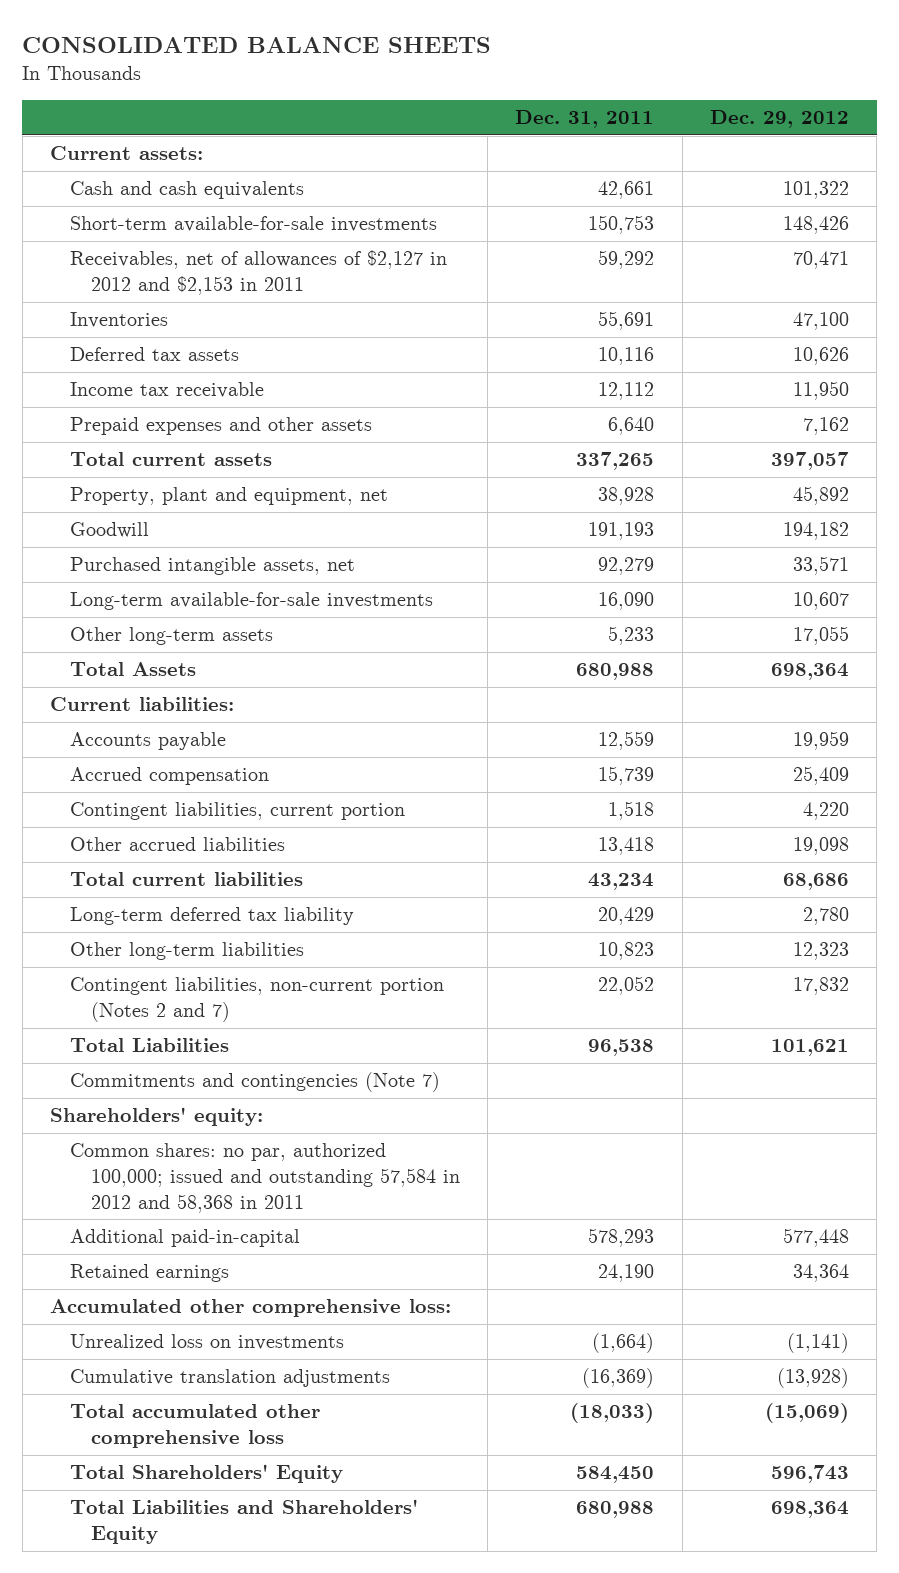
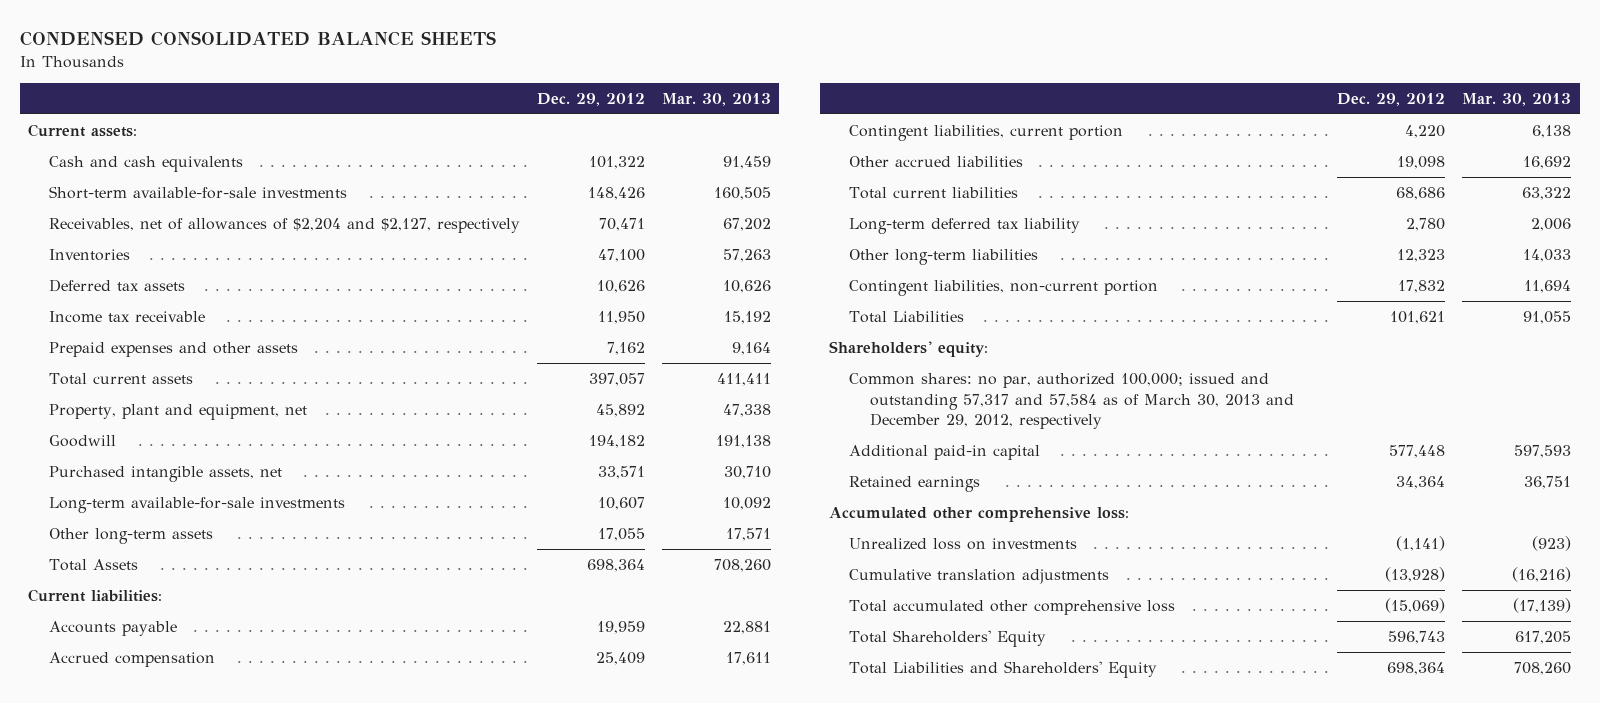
[22,37,492,54] CONSOLIDATED BALANCE SHEETS -> [19,30,496,46] CONDENSED CONSOLIDATED BALANCE SHEETS
[515,110,655,129] Dec. 31, 2011 -> none
none -> [661,92,771,106] Mar. 30, 2013
[70,250,448,296] Receivables, net of allowances of $2,127 in 2012 and $2,153 in 2011 -> [48,218,520,234] Receivables, net of allowances of $2,204 and $2,127, respectively
[70,977,445,1023] Contingent liabilities, non-current portion (Notes 2 and 7) -> [849,280,1159,297] Contingent liabilities, non-current portion
[70,1072,441,1093] Commitments and contingencies (Note 7) -> none
[70,1143,460,1214] Common shares: no par, authorized 100,000; issued and outstanding 57,584 in 2012 and 58,368 in 2011 -> [849,373,1295,430] Common shares: no par, authorized 100,000; issued and outstanding 57,317 and 57,584 as of March 30, 2013 and December 29, 2012, respectively
[70,1229,301,1248] Additional paid-in-capital -> [849,445,1041,461] Additional paid-in capital

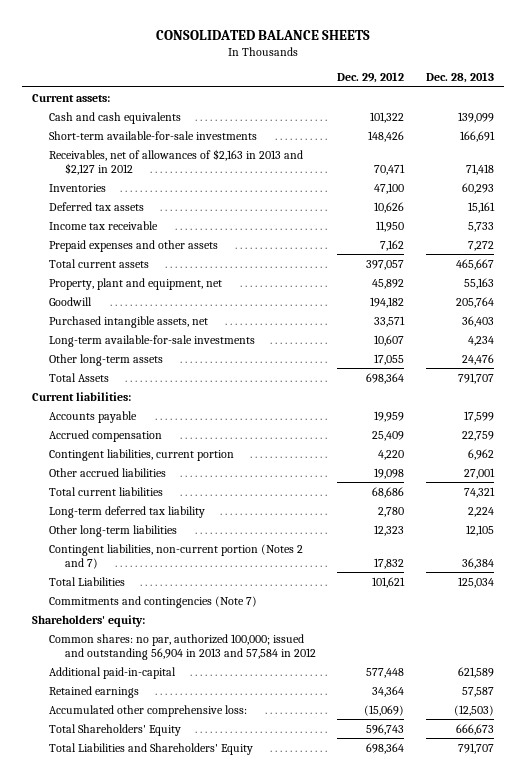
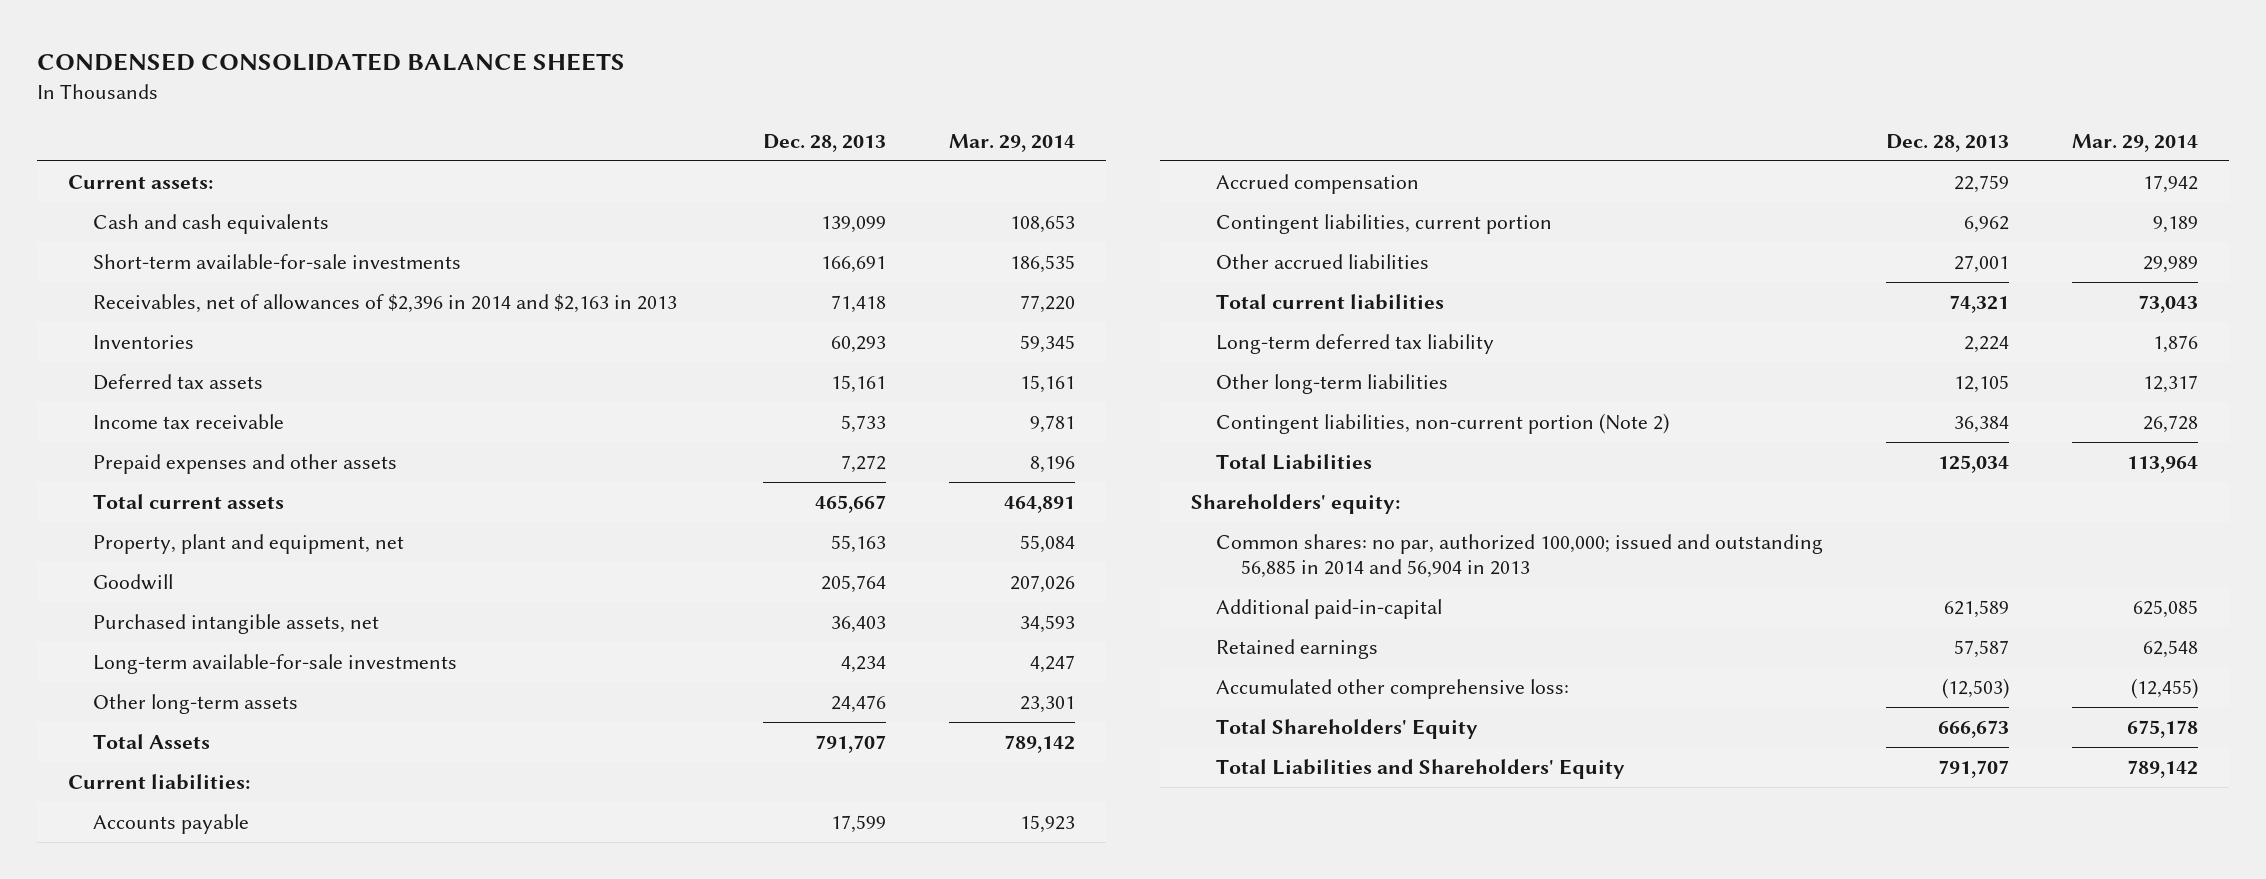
[156,29,371,40] CONSOLIDATED BALANCE SHEETS -> [36,53,625,72] CONDENSED CONSOLIDATED BALANCE SHEETS
[337,72,405,84] Dec. 29, 2012 -> none
none -> [948,133,1075,152] Mar. 29, 2014
[48,148,303,175] Receivables, net of allowances of $2,163 in 2013 and $2,127 in 2012 -> [92,293,677,313] Receivables, net of allowances of $2,396 in 2014 and $2,163 in 2013
[48,543,303,569] Contingent liabilities, non-current portion (Notes 2 and 7) -> [1215,412,1669,434] Contingent liabilities, non-current portion (Note 2)
[48,595,257,608] Commitments and contingencies (Note 7) -> none
[48,633,317,660] Common shares: no par, authorized 100,000; issued and outstanding 56,904 in 2013 and 57,584 in 2012 -> [1215,533,1823,578] Common shares: no par, authorized 100,000; issued and outstanding 56,885 in 2014 and 56,904 in 2013

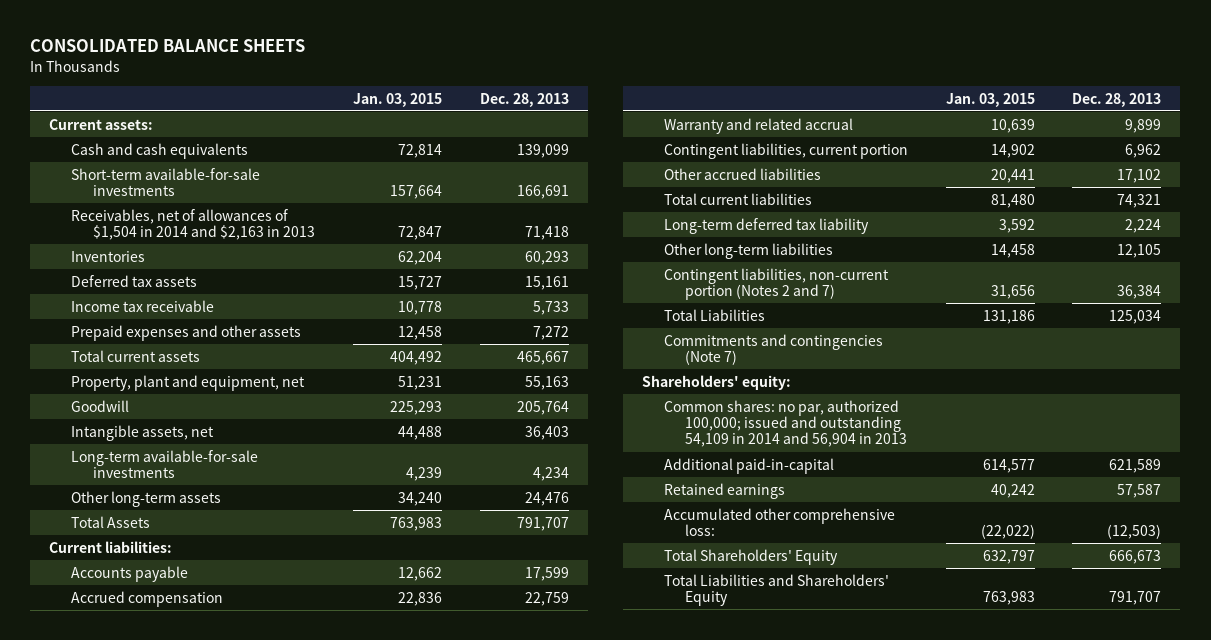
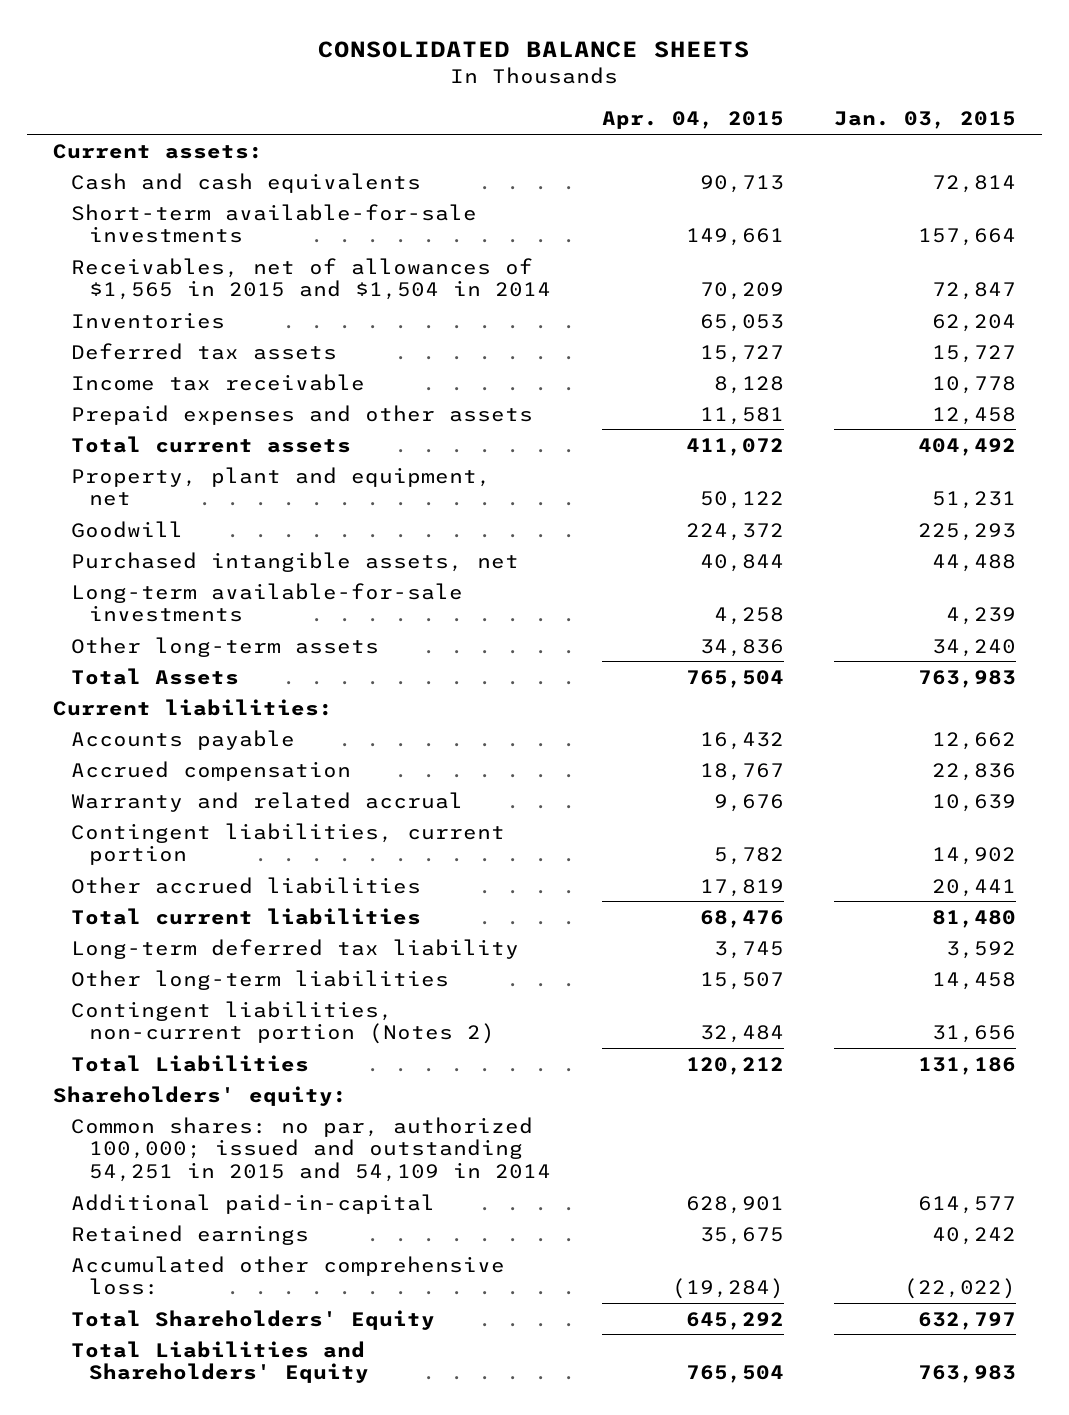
[479,92,569,107] Dec. 28, 2013 -> none
none -> [601,111,784,130] Apr. 04, 2015
[70,208,315,241] Receivables, net of allowances of $1,504 in 2014 and $2,163 in 2013 -> [70,257,551,301] Receivables, net of allowances of $1,565 in 2015 and $1,504 in 2014
[70,424,214,441] Intangible assets, net -> [70,551,519,572] Purchased intangible assets, net
[663,267,889,301] Contingent liabilities, non-current portion (Notes 2 and 7) -> [70,1000,495,1045] Contingent liabilities, non-current portion (Notes 2)
[663,333,883,366] Commitments and contingencies (Note 7) -> none
[663,399,908,448] Common shares: no par, authorized 100,000; issued and outstanding 54,109 in 2014 and 56,904 in 2013 -> [70,1116,551,1182] Common shares: no par, authorized 100,000; issued and outstanding 54,251 in 2015 and 54,109 in 2014

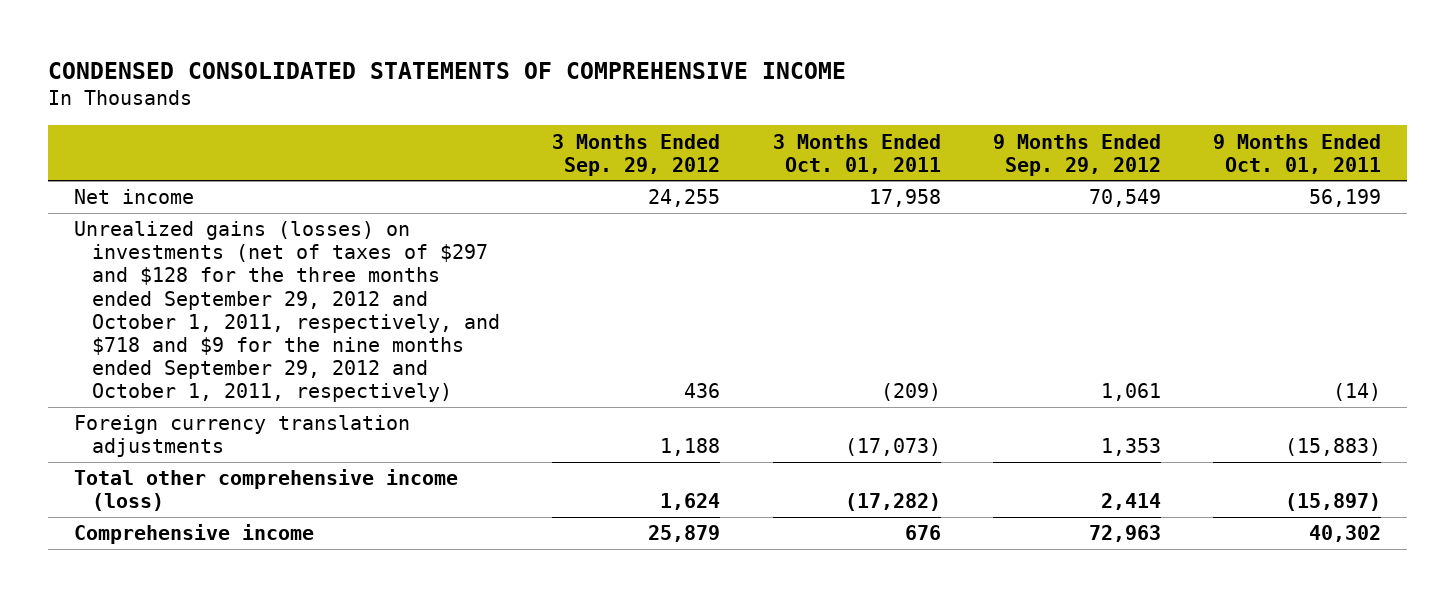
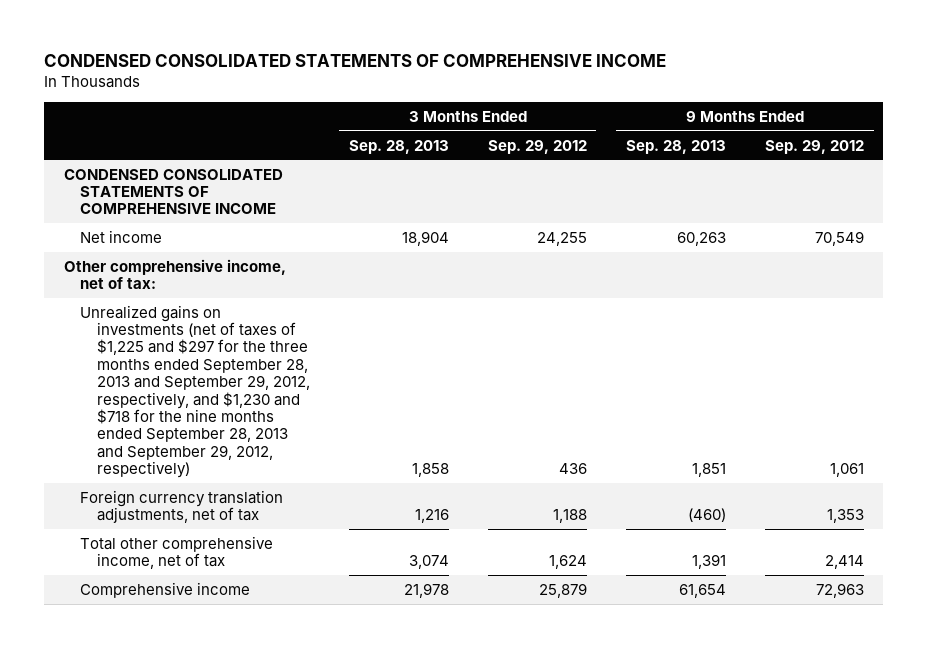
[772,133,941,174] 3 Months Ended Oct. 01, 2011 -> none
[1213,133,1382,174] 9 Months Ended Oct. 01, 2011 -> none
none -> [348,139,449,154] Sep. 28, 2013
none -> [625,139,726,154] Sep. 28, 2013
none -> [63,168,283,215] CONDENSED CONSOLIDATED STATEMENTS OF COMPREHENSIVE INCOME
none -> [63,258,286,290] Other comprehensive income, net of tax:
[73,221,501,403] Unrealized gains (losses) on investments (net of taxes of $297 and $128 for the three months ended September 29, 2012 and October 1, 2011, respectively, and $718 and $9 for the nine months ended September 29, 2012 and October 1, 2011, respectively) -> [80,304,310,479] Unrealized gains on investments (net of taxes of $1,225 and $297 for the three months ended September 28, 2013 and September 29, 2012, respectively, and $1,230 and $718 for the nine months ended September 28, 2013 and September 29, 2012, respectively)
[73,415,410,458] Foreign currency translation adjustments -> [80,489,284,524] Foreign currency translation adjustments, net of tax
[73,469,458,512] Total other comprehensive income (loss) -> [80,535,274,570] Total other comprehensive income, net of tax

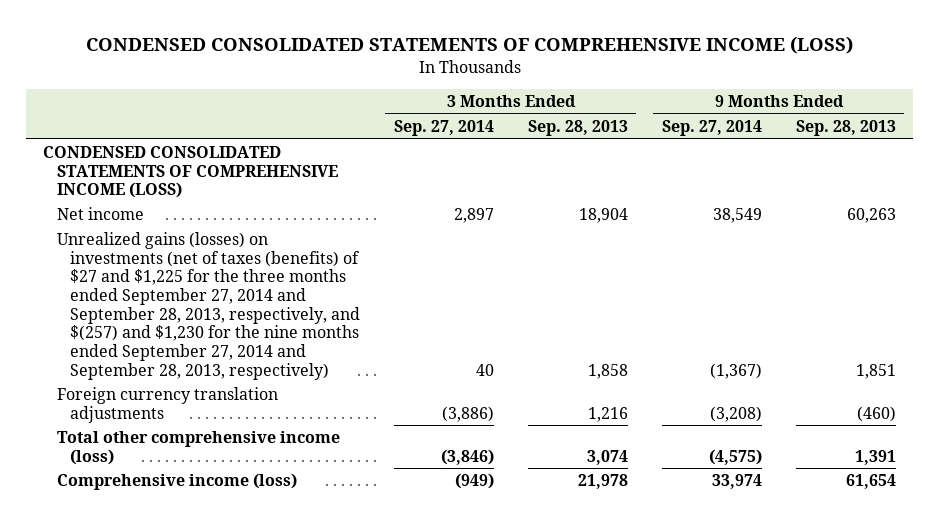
[44,54,667,68] CONDENSED CONSOLIDATED STATEMENTS OF COMPREHENSIVE INCOME -> [85,36,853,55] CONDENSED CONSOLIDATED STATEMENTS OF COMPREHENSIVE INCOME (LOSS)
[487,139,587,154] Sep. 29, 2012 -> none
[764,139,864,154] Sep. 29, 2012 -> none
none -> [393,120,494,137] Sep. 27, 2014
none -> [661,120,762,137] Sep. 27, 2014
[63,168,283,215] CONDENSED CONSOLIDATED STATEMENTS OF COMPREHENSIVE INCOME -> [43,146,338,199] CONDENSED CONSOLIDATED STATEMENTS OF COMPREHENSIVE INCOME (LOSS)
[63,258,286,290] Other comprehensive income, net of tax: -> none
[80,304,310,479] Unrealized gains on investments (net of taxes of $1,225 and $297 for the three months ended September 28, 2013 and September 29, 2012, respectively, and $1,230 and $718 for the nine months ended September 28, 2013 and September 29, 2012, respectively) -> [56,232,360,380] Unrealized gains (losses) on investments (net of taxes (benefits) of $27 and $1,225 for the three months ended September 27, 2014 and September 28, 2013, respectively, and $(257) and $1,230 for the nine months ended September 27, 2014 and September 28, 2013, respectively)
[80,489,284,524] Foreign currency translation adjustments, net of tax -> [56,387,278,423] Foreign currency translation adjustments
[80,535,274,570] Total other comprehensive income, net of tax -> [56,431,340,465] Total other comprehensive income (loss)
[80,581,251,598] Comprehensive income -> [56,473,297,491] Comprehensive income (loss)

